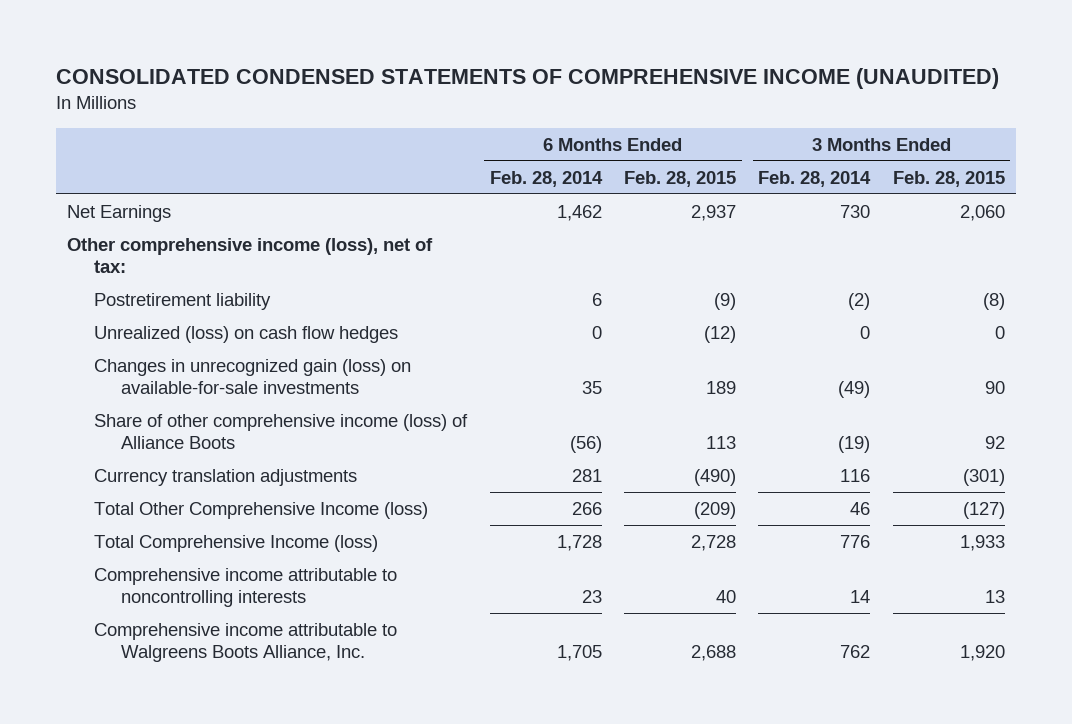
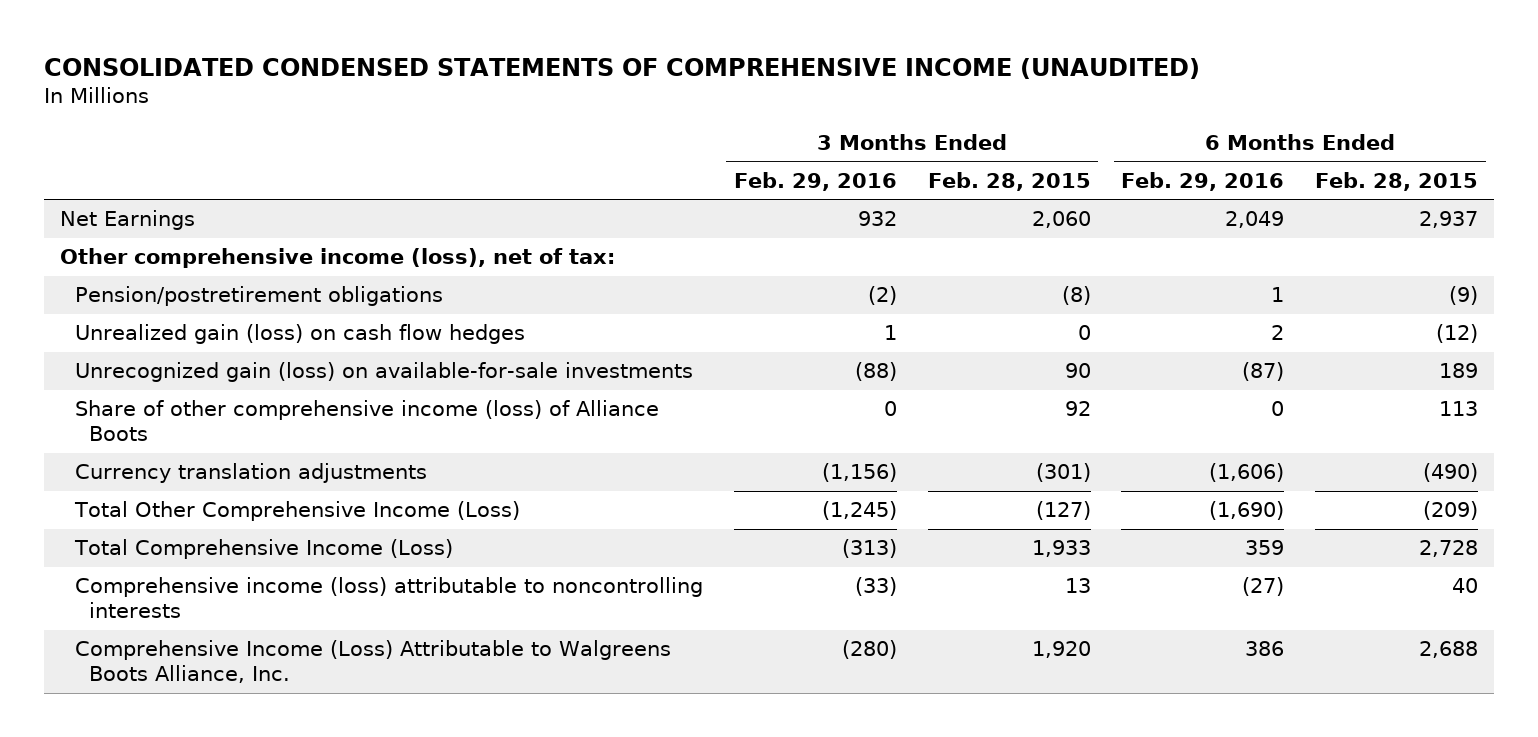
[489,170,603,187] Feb. 28, 2014 -> none
[758,170,872,187] Feb. 28, 2014 -> none
none -> [733,171,897,191] Feb. 29, 2016
none -> [1121,171,1285,191] Feb. 29, 2016
[94,292,272,310] Postretirement liability -> [74,286,443,307] Pension/postretirement obligations
[94,325,399,343] Unrealized (loss) on cash flow hedges -> [74,324,525,345] Unrealized gain (loss) on cash flow hedges
[94,358,412,394] Changes in unrecognized gain (loss) on available-for-sale investments -> [74,362,693,383] Unrecognized gain (loss) on available-for-sale investments
[94,501,429,519] Total Other Comprehensive Income (loss) -> [73,501,520,522] Total Other Comprehensive Income (Loss)
[94,534,379,552] Total Comprehensive Income (loss) -> [73,539,453,560] Total Comprehensive Income (Loss)
[94,567,398,607] Comprehensive income attributable to noncontrolling interests -> [74,577,703,618] Comprehensive income (loss) attributable to noncontrolling interests
[94,622,398,662] Comprehensive income attributable to Walgreens Boots Alliance, Inc. -> [74,640,671,683] Comprehensive Income (Loss) Attributable to Walgreens Boots Alliance, Inc.

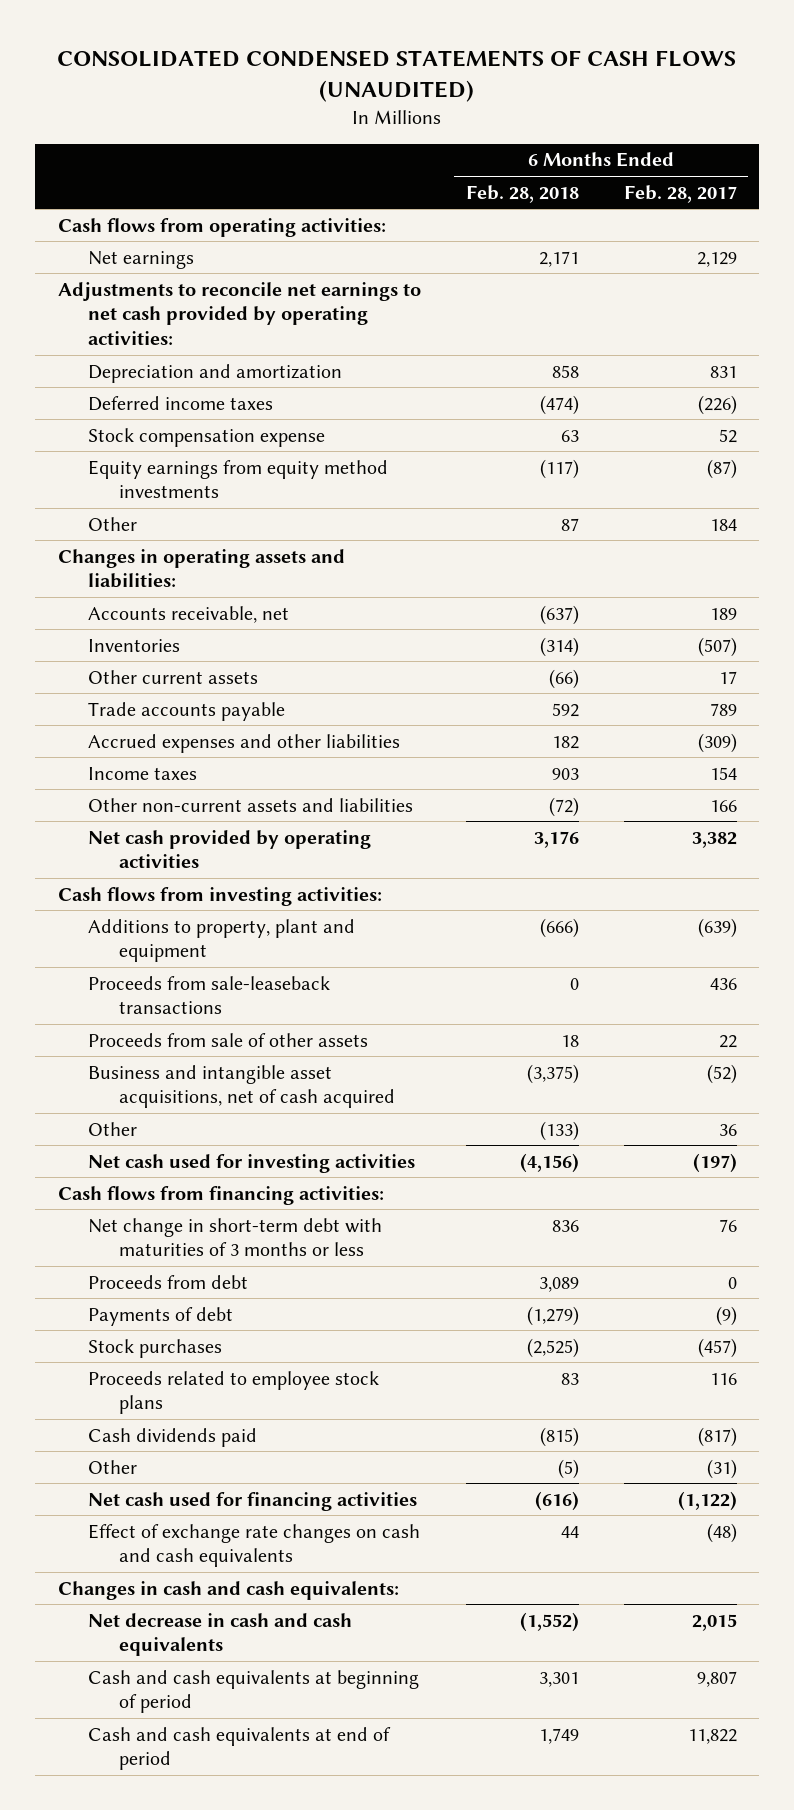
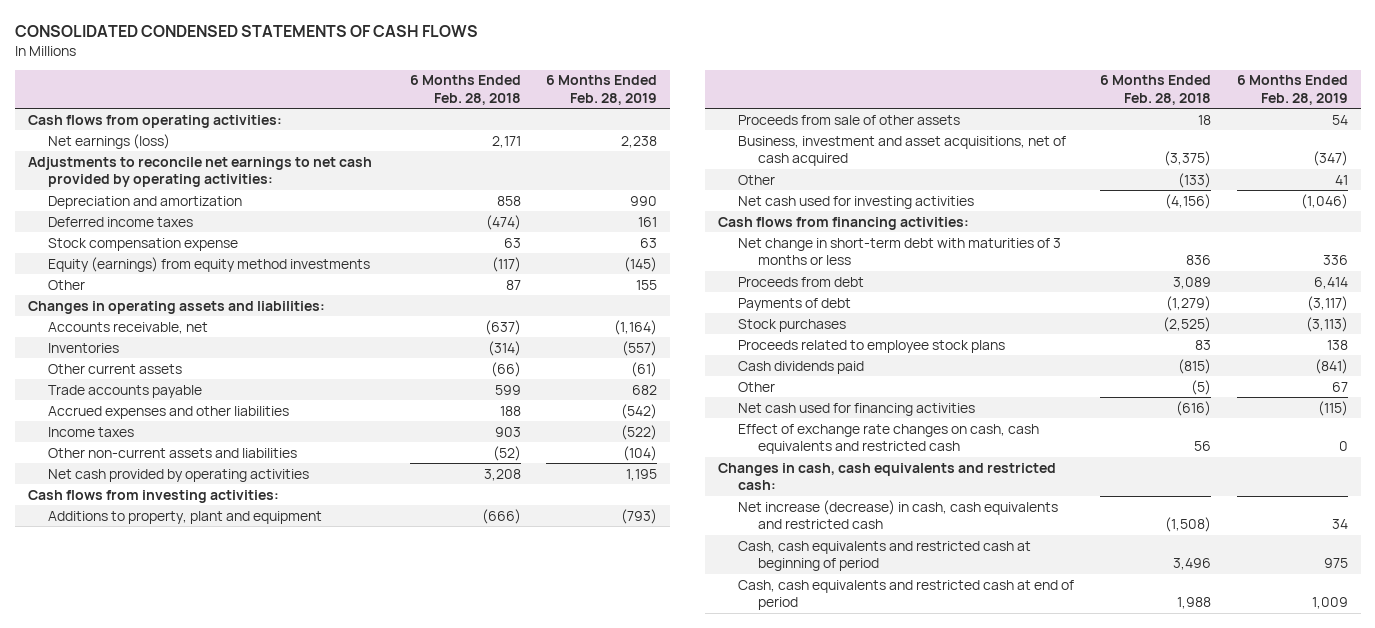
[57,50,737,102] CONSOLIDATED CONDENSED STATEMENTS OF CASH FLOWS (UNAUDITED) -> [14,24,478,37] CONSOLIDATED CONDENSED STATEMENTS OF CASH FLOWS
[623,184,737,203] Feb. 28, 2017 -> none
none -> [546,75,658,105] 6 Months Ended Feb. 28, 2019
[88,250,195,269] Net earnings -> [47,133,170,149] Net earnings (loss)
[88,459,389,499] Equity earnings from equity method investments -> [47,256,370,272] Equity (earnings) from equity method investments
[551,702,579,717] 592 -> [494,384,521,395] 599
[551,735,579,749] 182 -> [499,405,521,416] 188
[548,796,579,817] (72) -> [492,445,521,461] (52)
[533,830,579,848] 3,176 -> [483,468,521,481] 3,208
[88,975,331,1015] Proceeds from sale-leaseback transactions -> none
[88,1064,396,1109] Business and intangible asset acquisitions, net of cash acquired -> [738,135,1067,167] Business, investment and asset acquisitions, net of cash acquired
[88,1523,421,1568] Effect of exchange rate changes on cash and cash equivalents -> [738,423,1040,455] Effect of exchange rate changes on cash, cash equivalents and restricted cash
[560,1525,579,1538] 44 -> [1193,441,1211,452] 56
[57,1580,399,1600] Changes in cash and cash equivalents: -> [718,462,1057,491] Changes in cash, cash equivalents and restricted cash:
[88,1612,353,1657] Net decrease in cash and cash equivalents -> [738,499,1059,530] Net increase (decrease) in cash, cash equivalents and restricted cash
[519,1611,579,1632] (1,552) -> [1164,517,1211,533] (1,508)
[88,1669,420,1714] Cash and cash equivalents at beginning of period -> [738,540,1032,572] Cash, cash equivalents and restricted cash at beginning of period
[538,1671,579,1687] 3,301 -> [1172,558,1211,571] 3,496
[88,1726,392,1771] Cash and cash equivalents at end of period -> [738,579,1075,611] Cash, cash equivalents and restricted cash at end of period
[538,1727,579,1744] 1,749 -> [1176,597,1211,610] 1,988

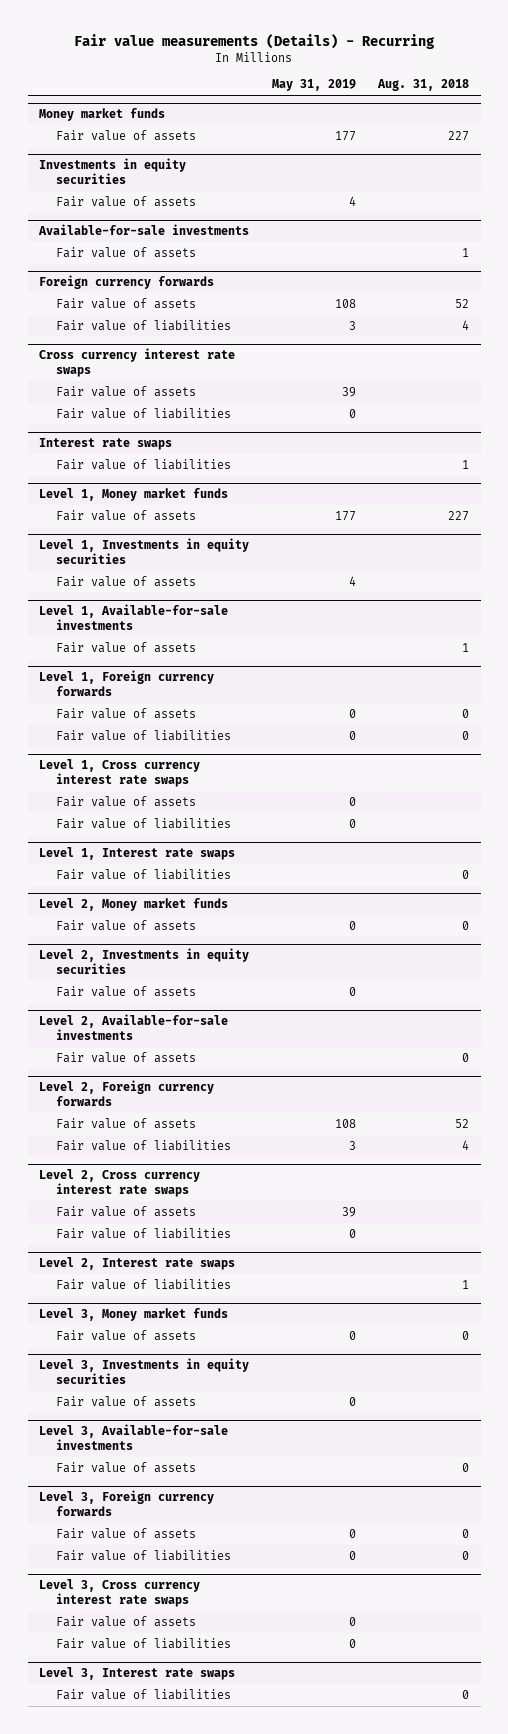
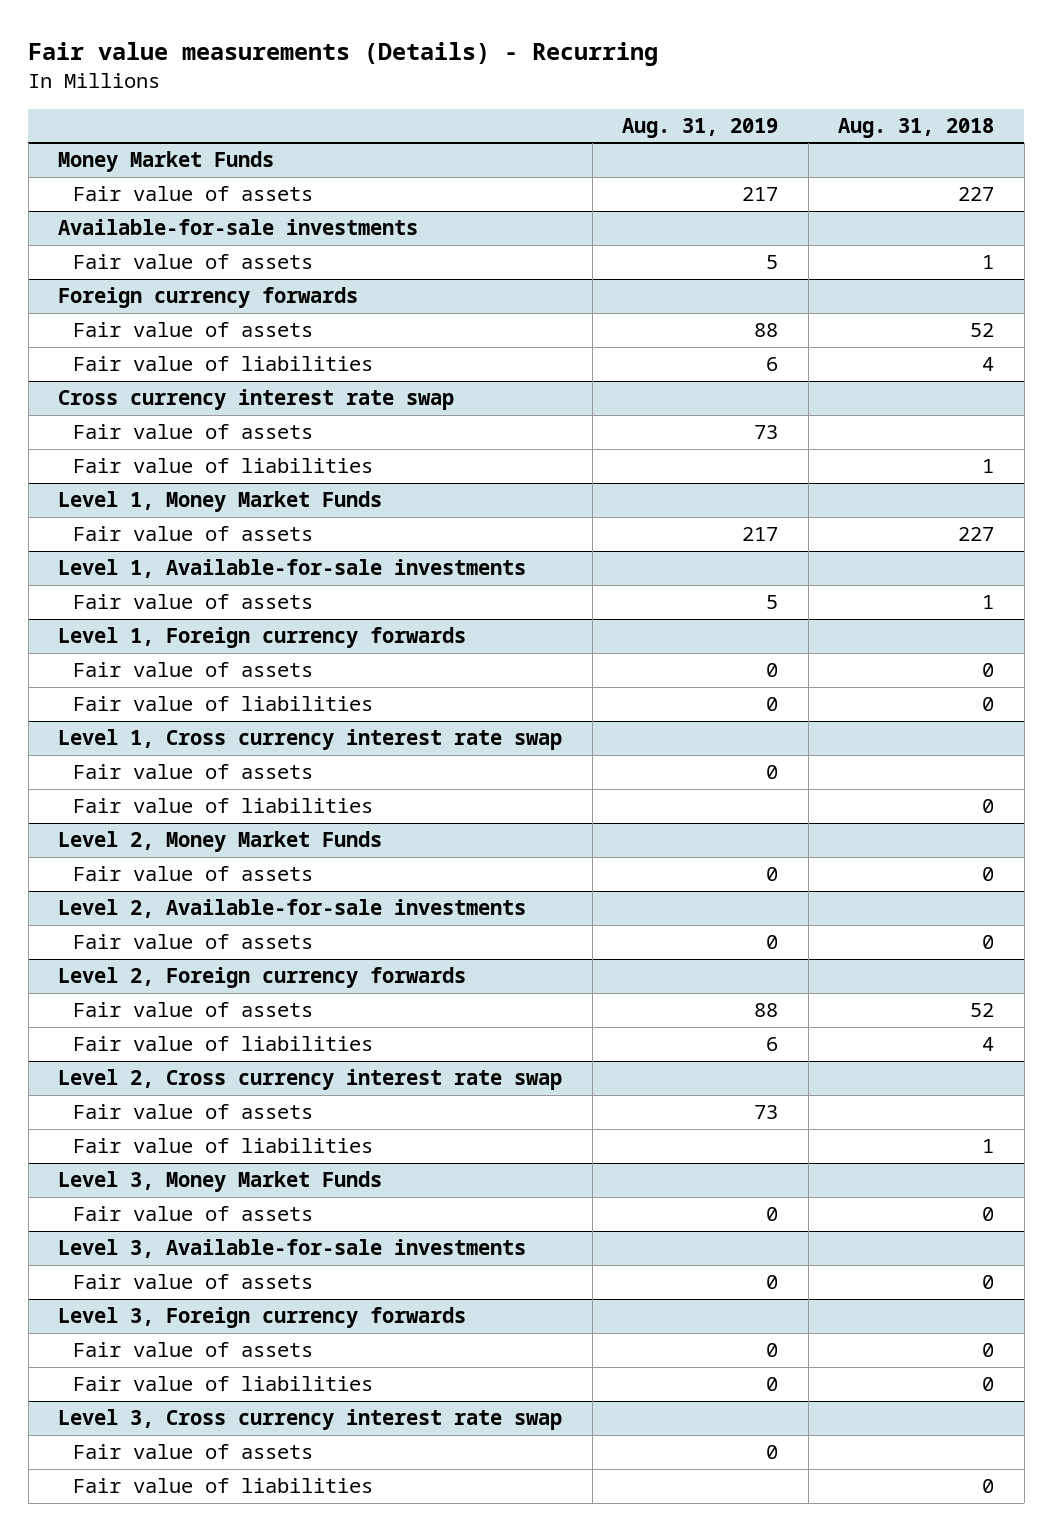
[271,79,356,92] May 31, 2019 -> none
none -> [622,117,779,138] Aug. 31, 2019
[39,108,166,122] Money market funds -> [58,151,275,173] Money Market Funds
[39,158,187,185] Investments in equity securities -> none
[56,196,197,208] Fair value of assets -> none
[39,348,236,378] Cross currency interest rate swaps -> [58,389,455,411] Cross currency interest rate swap
[56,408,232,420] Fair value of liabilities -> none
[39,438,173,451] Interest rate swaps -> none
[39,488,229,502] Level 1, Money market funds -> [58,491,383,513] Level 1, Money Market Funds
[39,538,250,565] Level 1, Investments in equity securities -> none
[56,576,197,588] Fair value of assets -> none
[39,759,201,788] Level 1, Cross currency interest rate swaps -> [58,729,563,751] Level 1, Cross currency interest rate swap
[56,818,232,830] Fair value of liabilities -> none
[39,847,236,861] Level 1, Interest rate swaps -> none
[39,898,229,912] Level 2, Money market funds -> [58,831,383,853] Level 2, Money Market Funds
[39,948,250,975] Level 2, Investments in equity securities -> none
[56,986,197,998] Fair value of assets -> none
[39,1169,201,1198] Level 2, Cross currency interest rate swaps -> [58,1069,563,1091] Level 2, Cross currency interest rate swap
[56,1228,232,1240] Fair value of liabilities -> none
[39,1257,236,1271] Level 2, Interest rate swaps -> none
[39,1308,229,1322] Level 3, Money market funds -> [58,1171,383,1193] Level 3, Money Market Funds
[39,1358,250,1385] Level 3, Investments in equity securities -> none
[56,1396,197,1408] Fair value of assets -> none
[39,1579,201,1608] Level 3, Cross currency interest rate swaps -> [58,1409,563,1431] Level 3, Cross currency interest rate swap
[56,1638,232,1650] Fair value of liabilities -> none
[39,1667,236,1681] Level 3, Interest rate swaps -> none

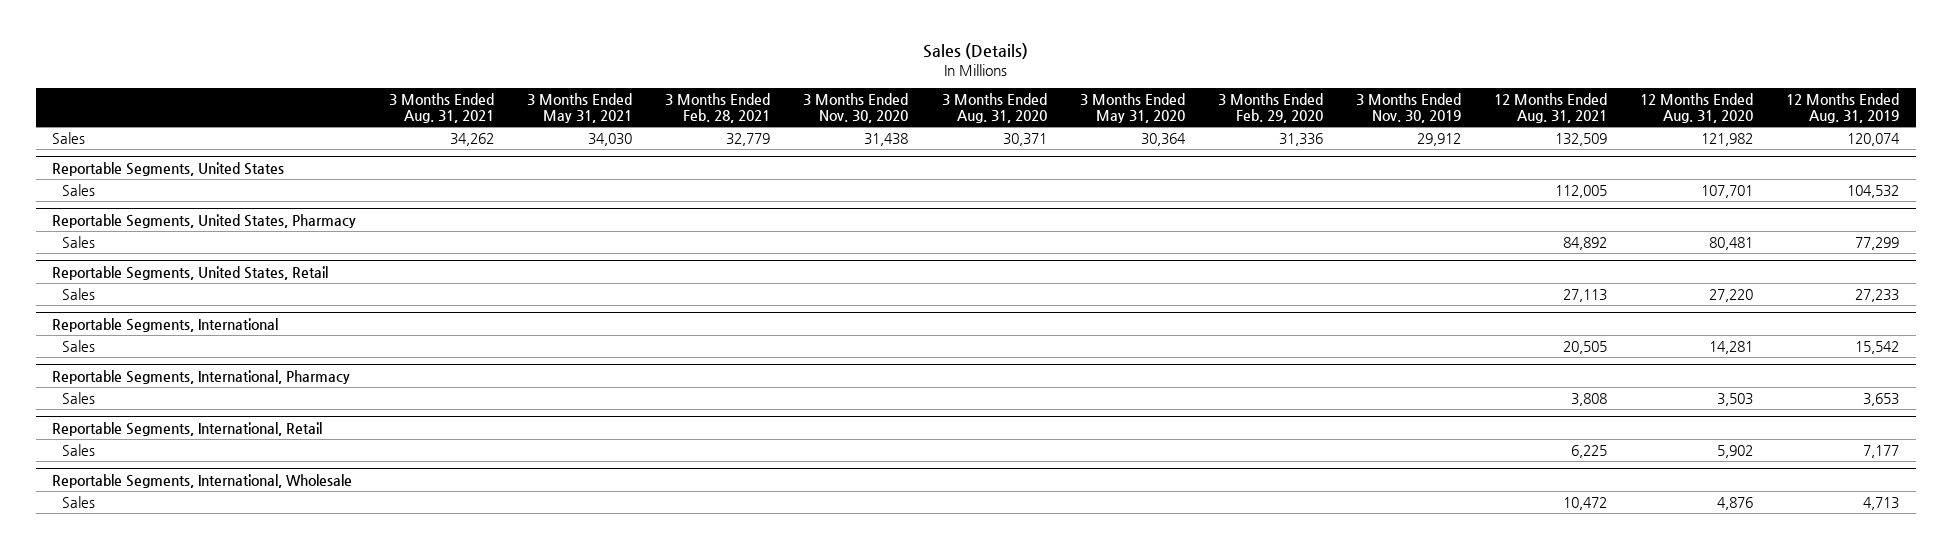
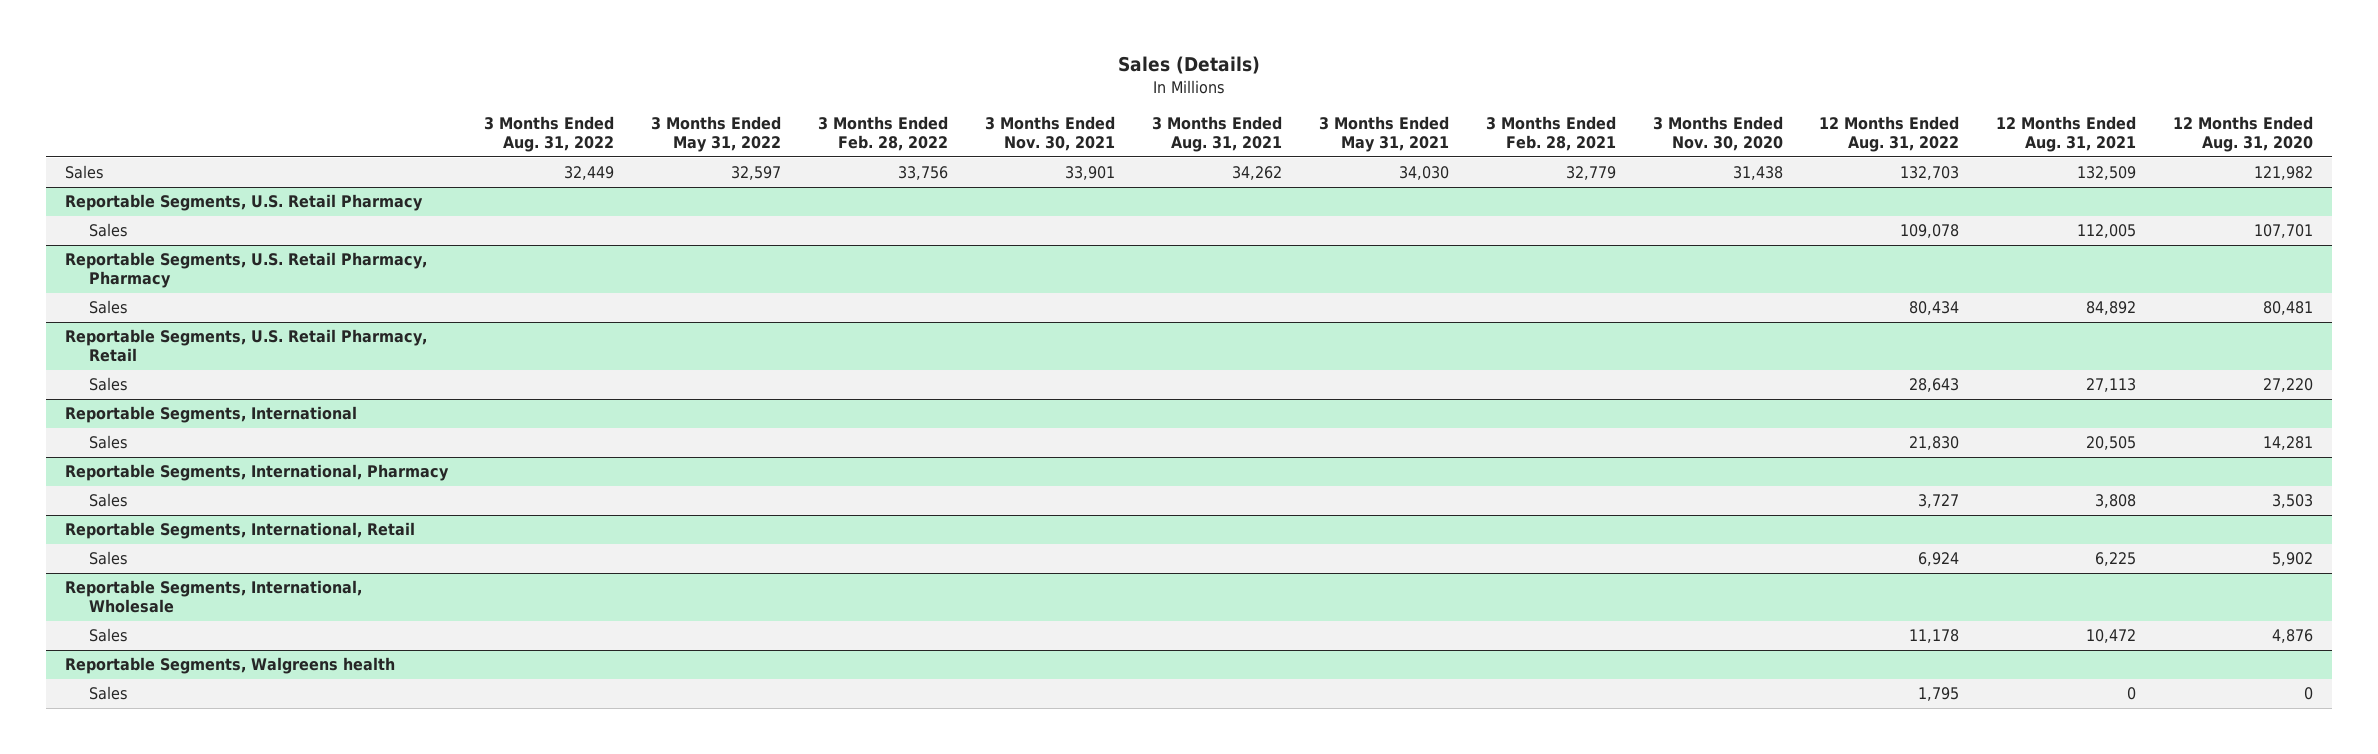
[941,92,1047,123] 3 Months Ended Aug. 31, 2020 -> none
[1079,92,1185,123] 3 Months Ended May 31, 2020 -> none
[1217,92,1323,123] 3 Months Ended Feb. 29, 2020 -> none
[1355,92,1461,123] 3 Months Ended Nov. 30, 2019 -> none
[1786,92,1900,123] 12 Months Ended Aug. 31, 2019 -> none
none -> [484,116,615,152] 3 Months Ended Aug. 31, 2022
none -> [651,116,782,152] 3 Months Ended May 31, 2022
none -> [818,116,949,151] 3 Months Ended Feb. 28, 2022
none -> [985,116,1116,151] 3 Months Ended Nov. 30, 2021
none -> [1819,116,1960,152] 12 Months Ended Aug. 31, 2022
[52,161,285,176] Reportable Segments, United States -> none
none -> [64,194,423,212] Reportable Segments, U.S. Retail Pharmacy
[52,213,357,228] Reportable Segments, United States, Pharmacy -> none
none -> [64,252,427,288] Reportable Segments, U.S. Retail Pharmacy, Pharmacy
[52,265,329,280] Reportable Segments, United States, Retail -> none
none -> [64,329,427,362] Reportable Segments, U.S. Retail Pharmacy, Retail
none -> [64,657,395,675] Reportable Segments, Walgreens health
none -> [89,686,129,701] Sales

